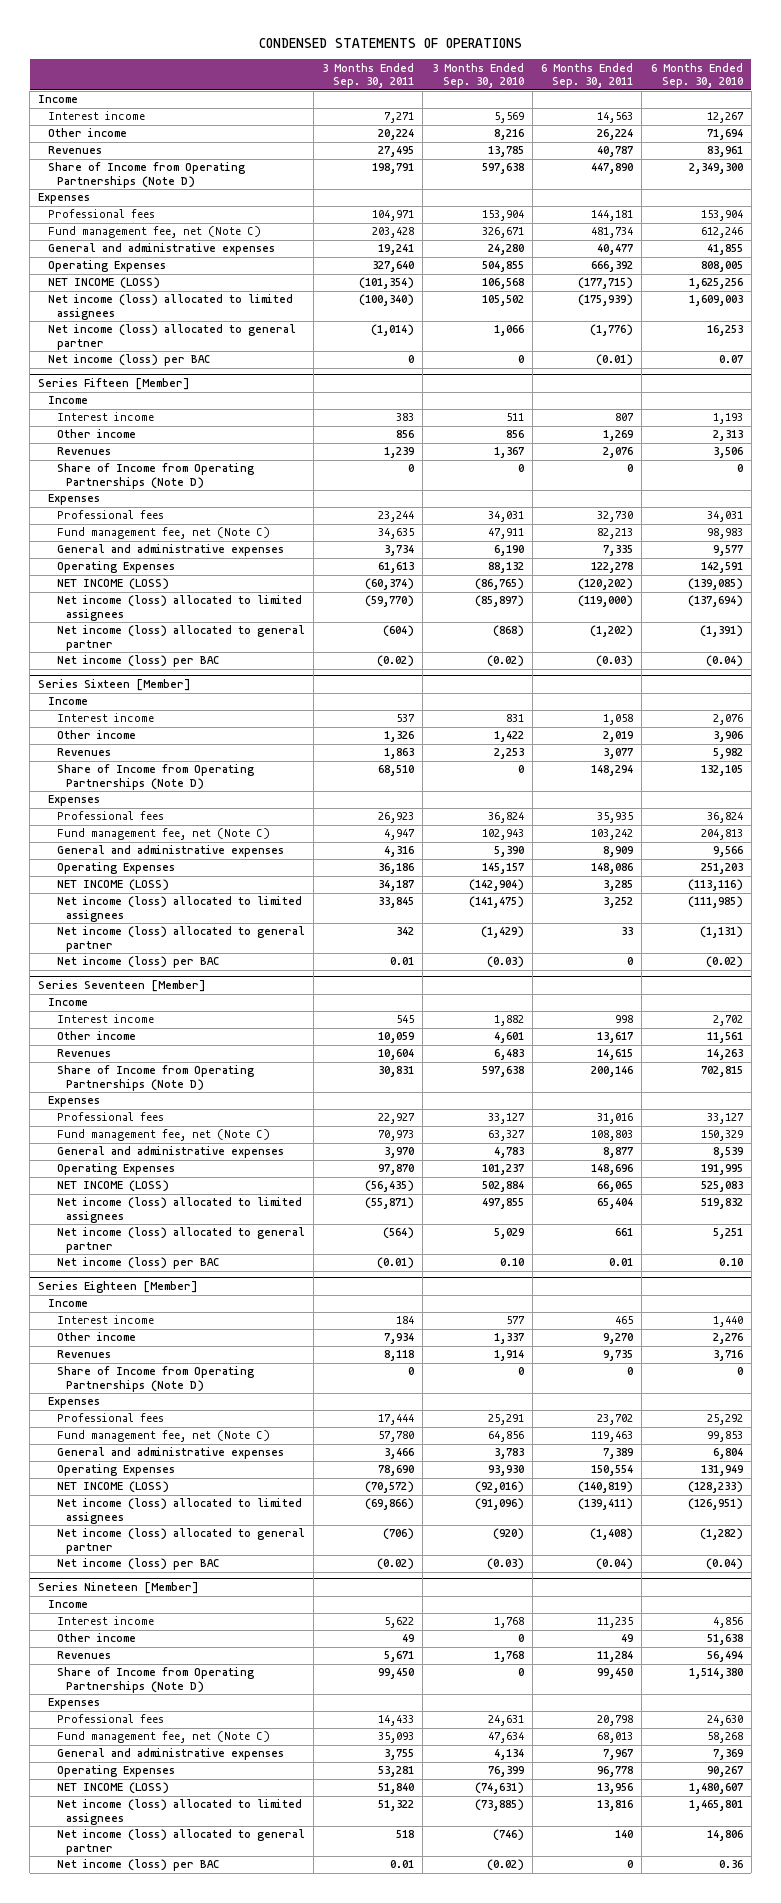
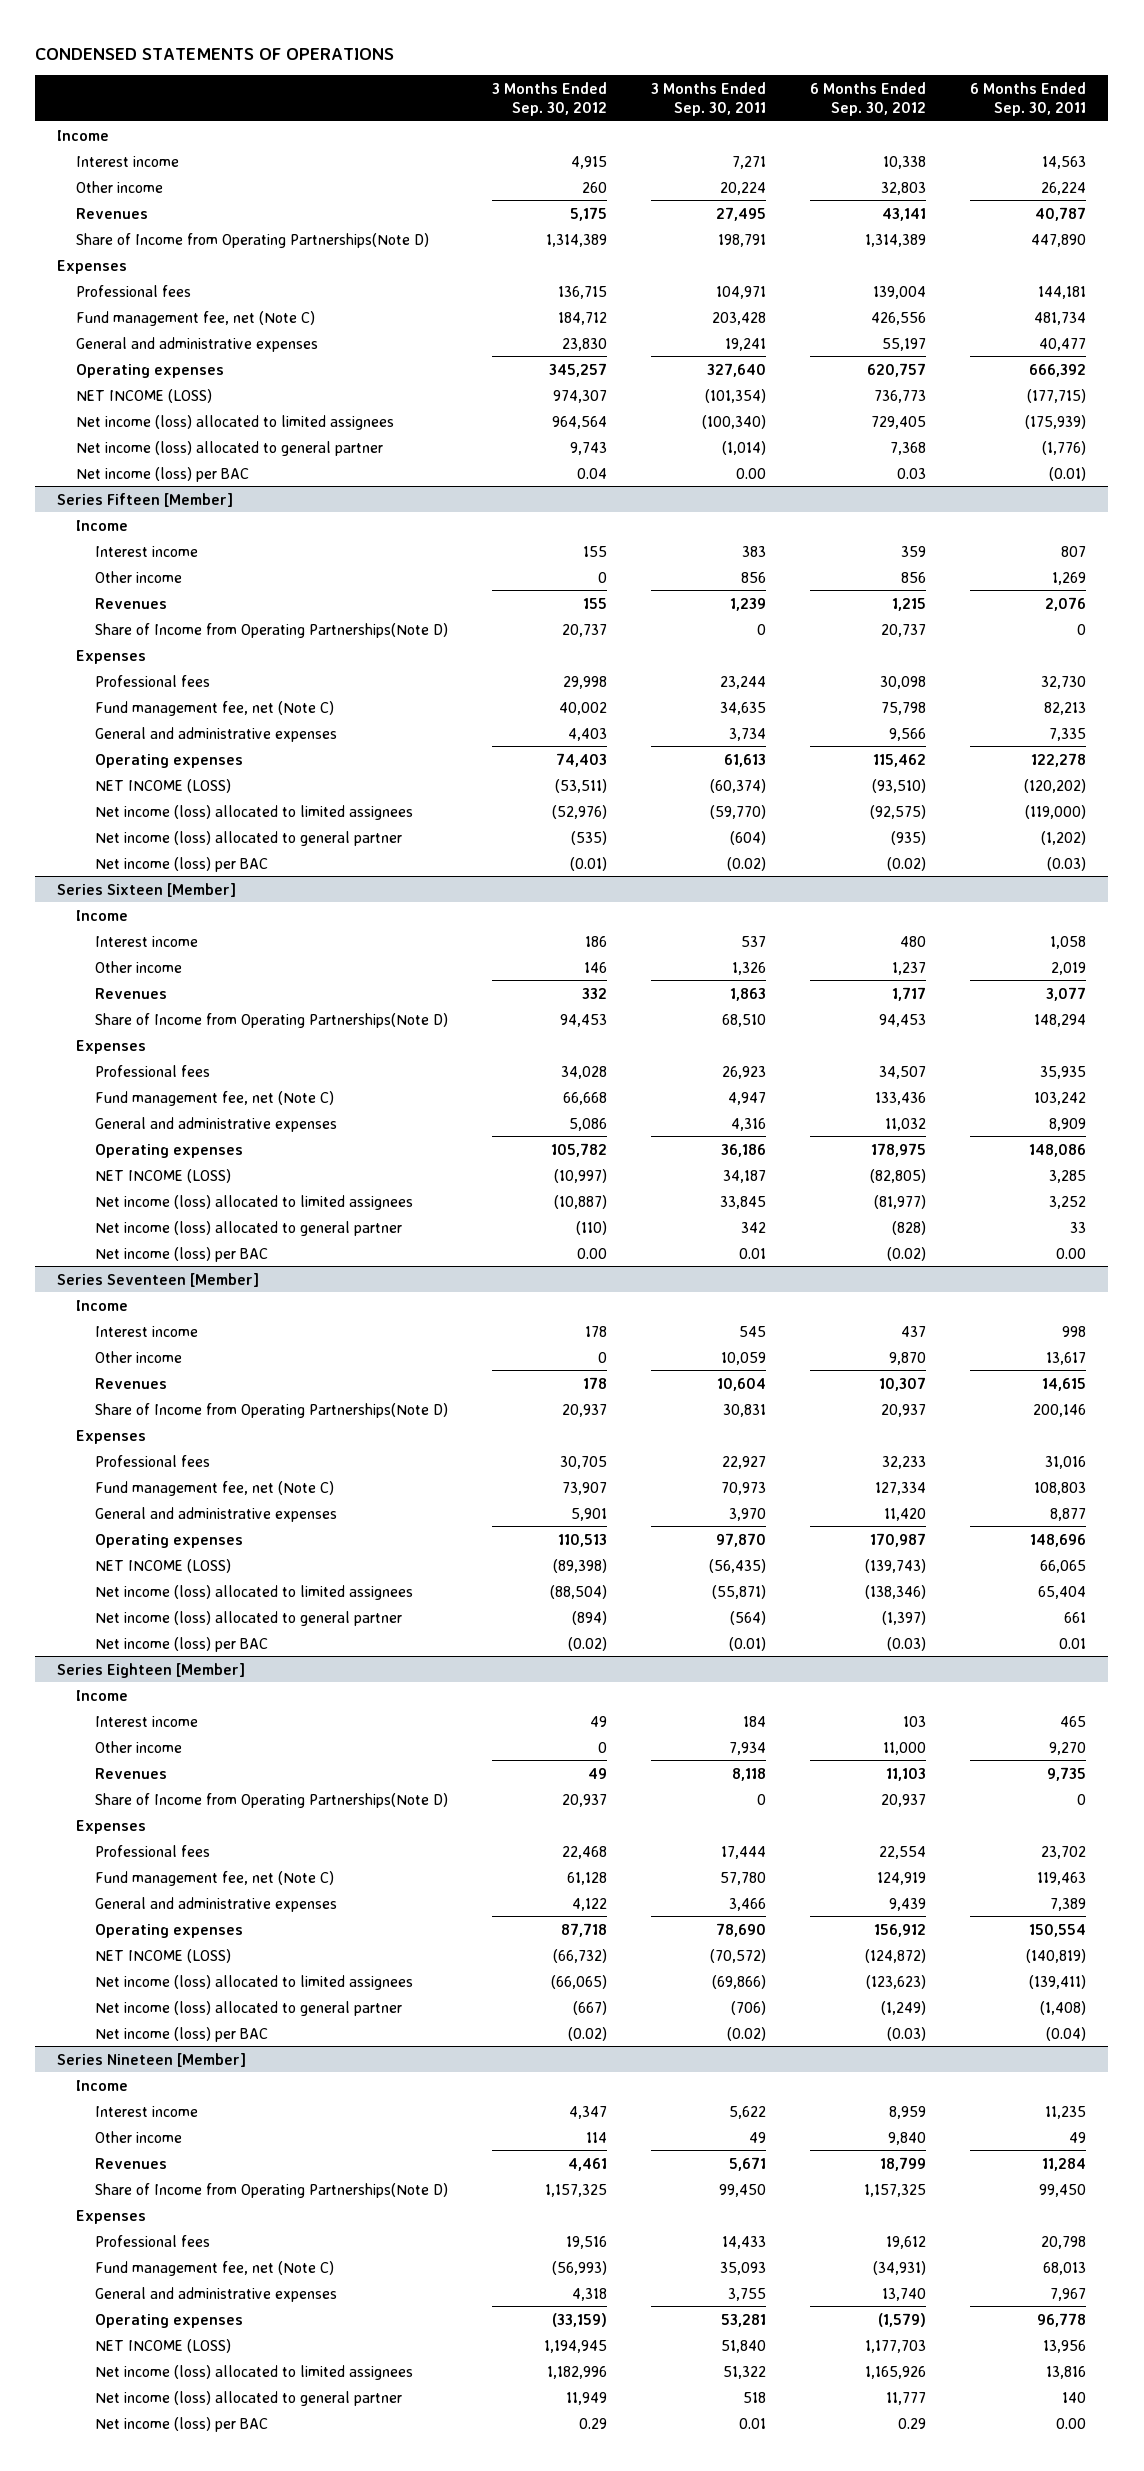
[431,62,524,89] 3 Months Ended Sep. 30, 2010 -> none
[650,62,743,89] 6 Months Ended Sep. 30, 2010 -> none
none -> [492,81,608,116] 3 Months Ended Sep. 30, 2012
none -> [810,81,927,116] 6 Months Ended Sep. 30, 2012
[47,162,245,188] Share of Income from Operating Partnerships (Note D) -> [76,232,430,248] Share of Income from Operating Partnerships(Note D)
[47,260,166,273] Operating Expenses -> [76,363,225,378] Operating expenses
[408,355,415,364] 0 -> [736,467,767,479] 0.00
[56,463,254,489] Share of Income from Operating Partnerships (Note D) -> [94,622,448,638] Share of Income from Operating Partnerships(Note D)
[56,561,175,574] Operating Expenses -> [94,753,243,768] Operating expenses
[56,764,254,790] Share of Income from Operating Partnerships (Note D) -> [94,1012,448,1028] Share of Income from Operating Partnerships(Note D)
[56,862,175,875] Operating Expenses -> [94,1143,243,1158] Operating expenses
[627,957,634,966] 0 -> [1056,1247,1087,1259] 0.00
[56,1065,254,1091] Share of Income from Operating Partnerships (Note D) -> [94,1402,448,1418] Share of Income from Operating Partnerships(Note D)
[56,1163,175,1176] Operating Expenses -> [94,1533,243,1548] Operating expenses
[56,1366,254,1392] Share of Income from Operating Partnerships (Note D) -> [94,1792,448,1808] Share of Income from Operating Partnerships(Note D)
[56,1464,175,1477] Operating Expenses -> [94,1923,243,1938] Operating expenses
[56,1667,254,1693] Share of Income from Operating Partnerships (Note D) -> [94,2182,448,2198] Share of Income from Operating Partnerships(Note D)
[56,1765,175,1778] Operating Expenses -> [94,2313,243,2328] Operating expenses
[627,1860,634,1869] 0 -> [1056,2417,1087,2429] 0.00

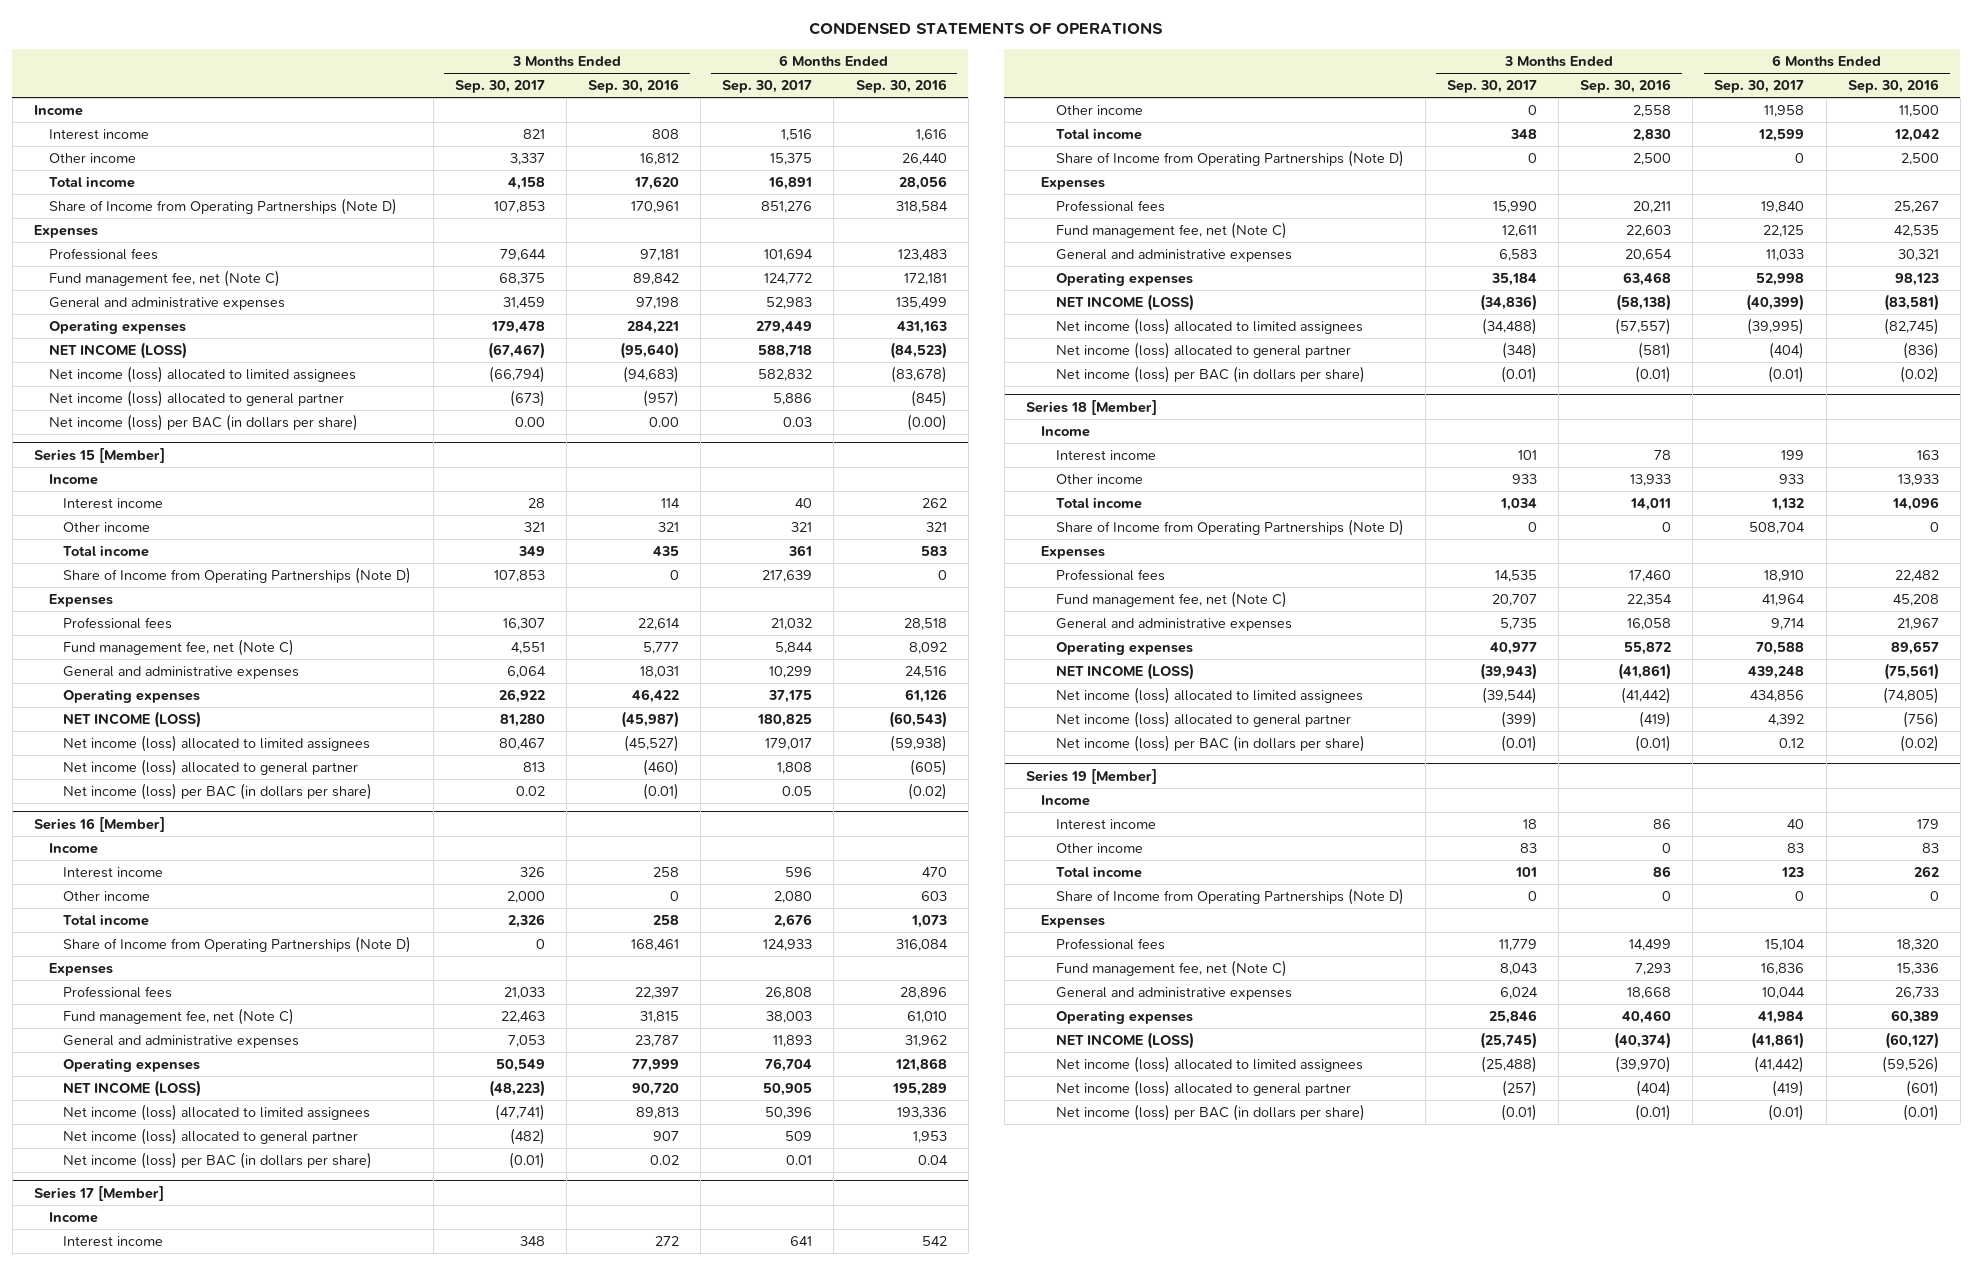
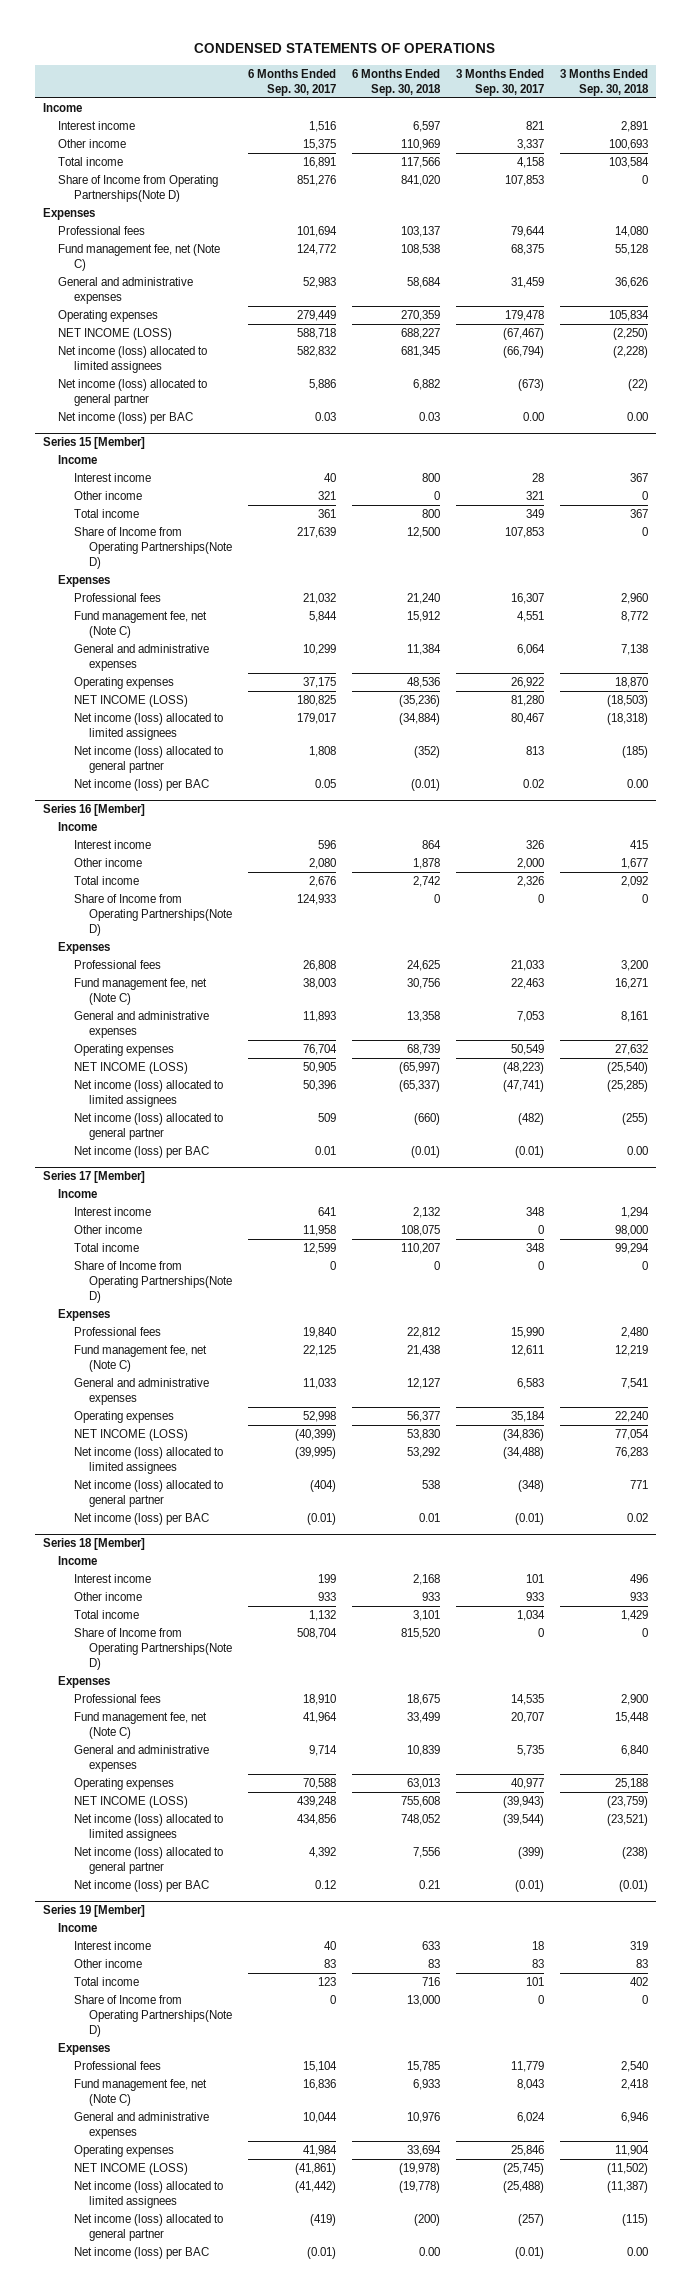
[587,79,679,94] Sep. 30, 2016 -> none
[855,79,947,94] Sep. 30, 2016 -> none
none -> [351,68,441,96] 6 Months Ended Sep. 30, 2018
none -> [559,68,649,96] 3 Months Ended Sep. 30, 2018
[48,198,397,216] Share of Income from Operating Partnerships (Note D) -> [58,174,219,202] Share of Income from Operating Partnerships(Note D)
[48,414,358,432] Net income (loss) per BAC (in dollars per share) -> [58,411,194,424] Net income (loss) per BAC
[63,567,412,585] Share of Income from Operating Partnerships (Note D) -> [73,526,232,569] Share of Income from Operating Partnerships(Note D)
[63,783,373,801] Net income (loss) per BAC (in dollars per share) -> [73,778,209,791] Net income (loss) per BAC
[63,936,412,954] Share of Income from Operating Partnerships (Note D) -> [73,893,232,936] Share of Income from Operating Partnerships(Note D)
[63,1152,373,1170] Net income (loss) per BAC (in dollars per share) -> [73,1145,209,1158] Net income (loss) per BAC
[1055,150,1404,168] Share of Income from Operating Partnerships (Note D) -> [73,1260,232,1303] Share of Income from Operating Partnerships(Note D)
[1055,366,1365,384] Net income (loss) per BAC (in dollars per share) -> [73,1512,209,1525] Net income (loss) per BAC
[1055,519,1404,537] Share of Income from Operating Partnerships (Note D) -> [73,1627,232,1670] Share of Income from Operating Partnerships(Note D)
[1055,735,1365,753] Net income (loss) per BAC (in dollars per share) -> [73,1879,209,1892] Net income (loss) per BAC
[1055,888,1404,906] Share of Income from Operating Partnerships (Note D) -> [73,1994,232,2037] Share of Income from Operating Partnerships(Note D)
[1055,1104,1365,1122] Net income (loss) per BAC (in dollars per share) -> [73,2246,209,2259] Net income (loss) per BAC

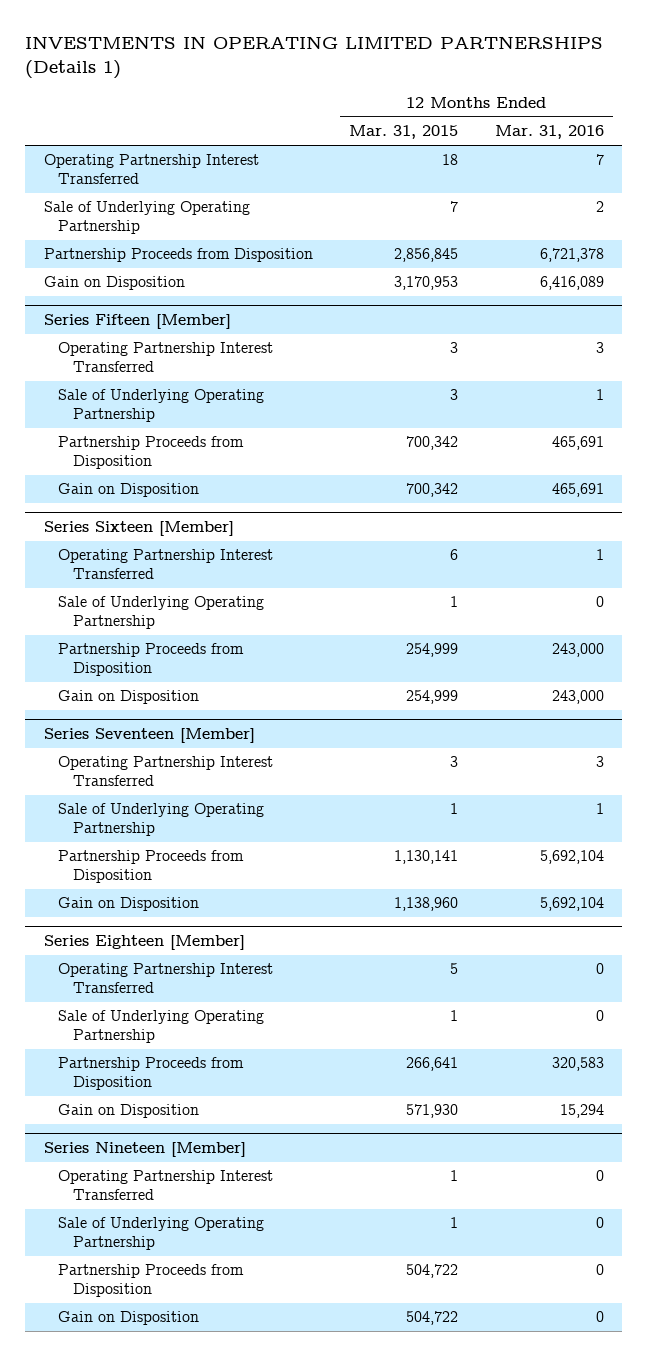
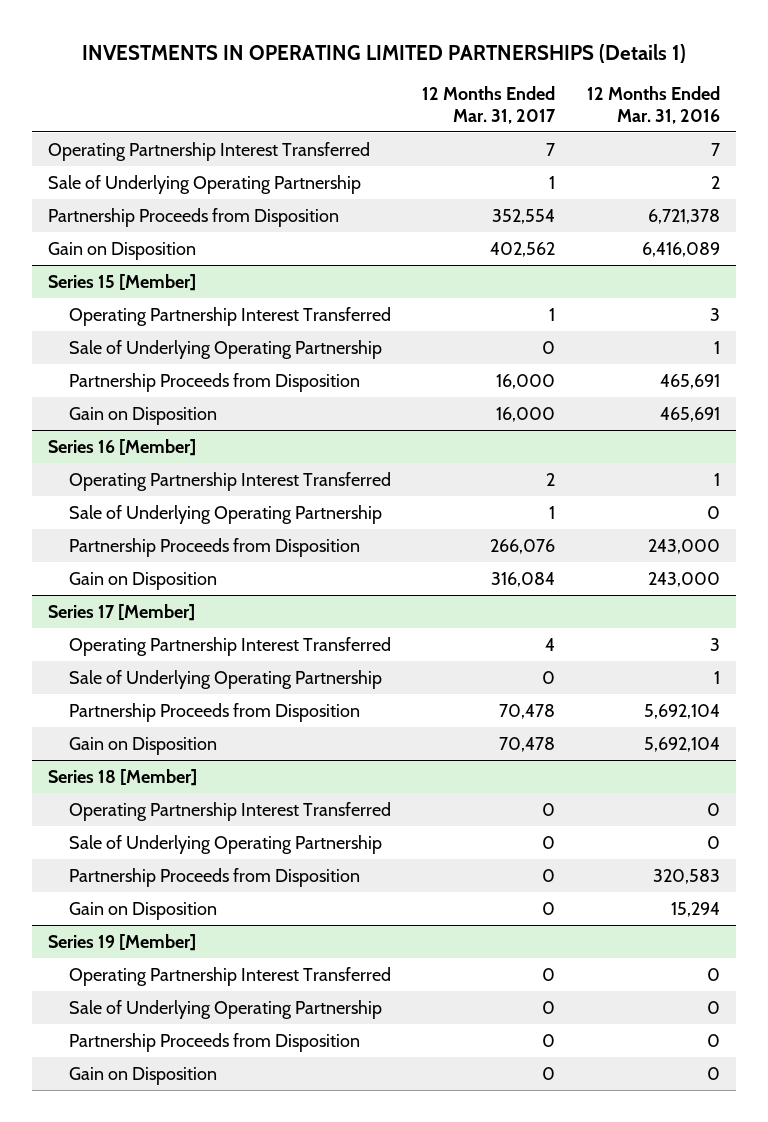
[349,125,459,140] Mar. 31, 2015 -> none
none -> [422,86,557,124] 12 Months Ended Mar. 31, 2017
[43,313,231,329] Series Fifteen [Member] -> [48,273,197,291] Series 15 [Member]
[43,520,234,536] Series Sixteen [Member] -> [48,438,197,456] Series 16 [Member]
[43,727,255,743] Series Seventeen [Member] -> [48,603,196,621] Series 17 [Member]
[43,934,245,950] Series Eighteen [Member] -> [48,768,198,786] Series 18 [Member]
[43,1141,246,1157] Series Nineteen [Member] -> [48,933,197,951] Series 19 [Member]

